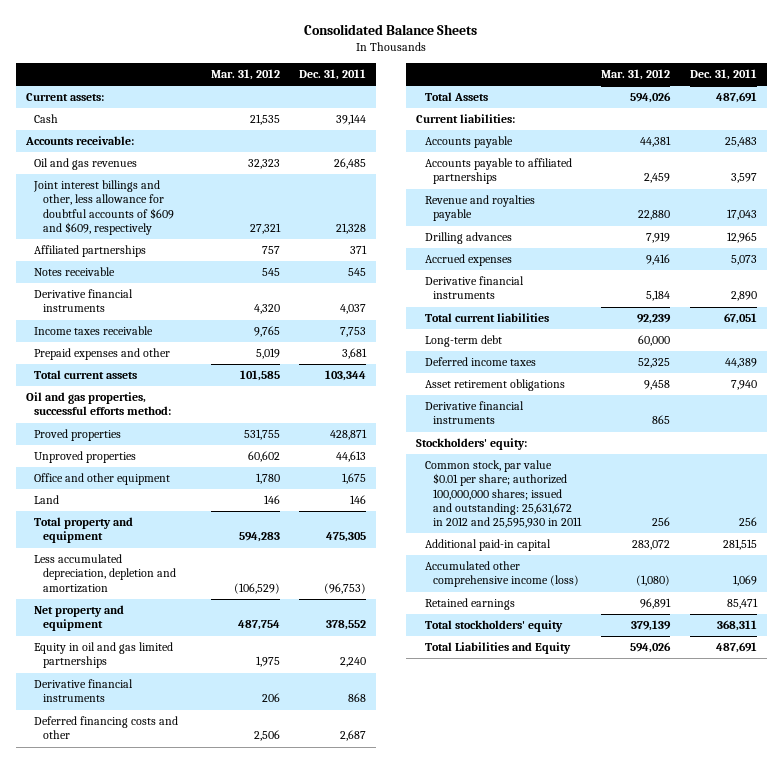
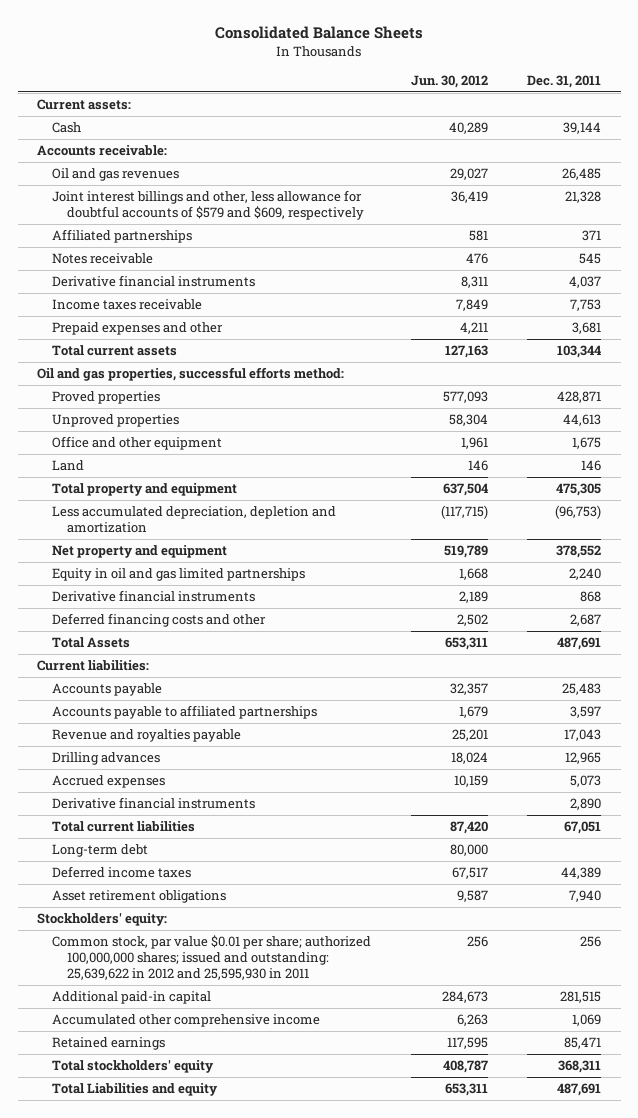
[210,69,280,81] Mar. 31, 2012 -> none
none -> [410,74,488,88] Jun. 30, 2012
[33,180,175,235] Joint interest billings and other, less allowance for doubtful accounts of $609 and $609, respectively -> [52,190,365,221] Joint interest billings and other, less allowance for doubtful accounts of $579 and $609, respectively
[424,401,524,425] Derivative financial instruments -> none
[424,460,583,528] Common stock, par value $0.01 per share; authorized 100,000,000 shares; issued and outstanding: 25,631,672 in 2012 and 25,595,930 in 2011 -> [52,935,372,981] Common stock, par value $0.01 per share; authorized 100,000,000 shares; issued and outstanding: 25,639,622 in 2012 and 25,595,930 in 2011
[424,561,580,588] Accumulated other comprehensive income (loss) -> [52,1014,321,1028] Accumulated other comprehensive income
[424,642,571,655] Total Liabilities and Equity -> [52,1083,219,1097] Total Liabilities and equity

